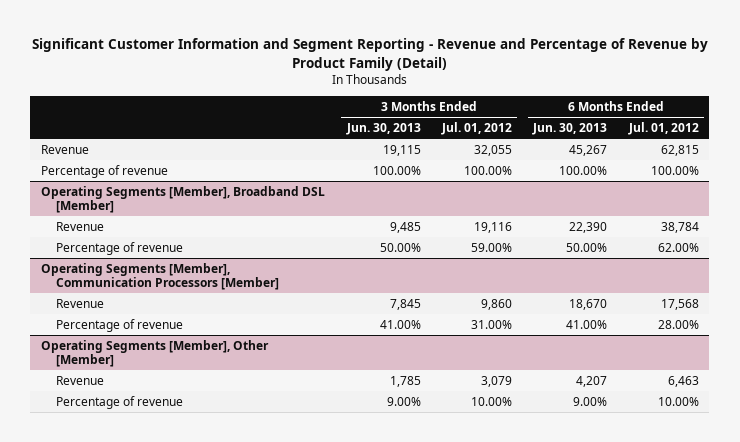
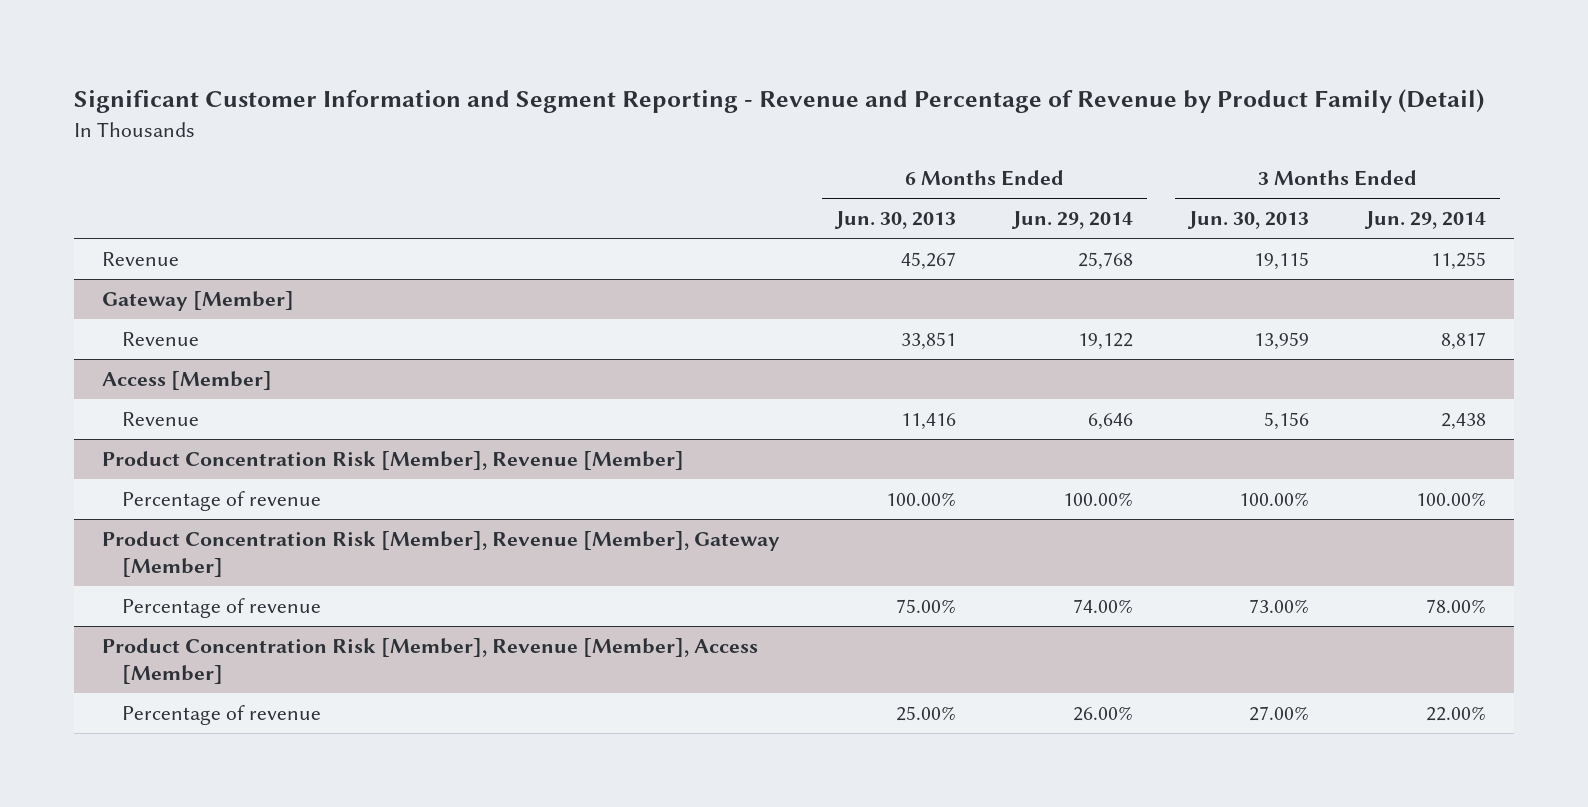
[440,122,512,136] Jul. 01, 2012 -> none
[627,122,699,136] Jul. 01, 2012 -> none
none -> [1010,211,1133,230] Jun. 29, 2014
none -> [1363,211,1486,230] Jun. 29, 2014
none -> [101,291,294,312] Gateway [Member]
none -> [121,332,199,347] Revenue
none -> [101,371,272,391] Access [Member]
none -> [121,412,199,427] Revenue
none -> [101,451,684,471] Product Concentration Risk [Member], Revenue [Member]
[41,185,326,213] Operating Segments [Member], Broadband DSL [Member] -> none
[56,221,105,231] Revenue -> none
[41,262,280,290] Operating Segments [Member], Communication Processors [Member] -> none
[56,298,105,308] Revenue -> none
[41,339,270,367] Operating Segments [Member], Other [Member] -> none
[56,375,105,385] Revenue -> none
[56,395,184,409] Percentage of revenue -> none
none -> [101,531,780,577] Product Concentration Risk [Member], Revenue [Member], Gateway [Member]
[379,242,421,252] 50.00% -> [1249,599,1310,614] 73.00%
[566,242,608,252] 50.00% -> [896,599,957,614] 75.00%
none -> [101,638,758,684] Product Concentration Risk [Member], Revenue [Member], Access [Member]
[379,319,421,329] 41.00% -> [1249,706,1310,722] 27.00%
[566,319,608,329] 41.00% -> [896,706,957,722] 25.00%

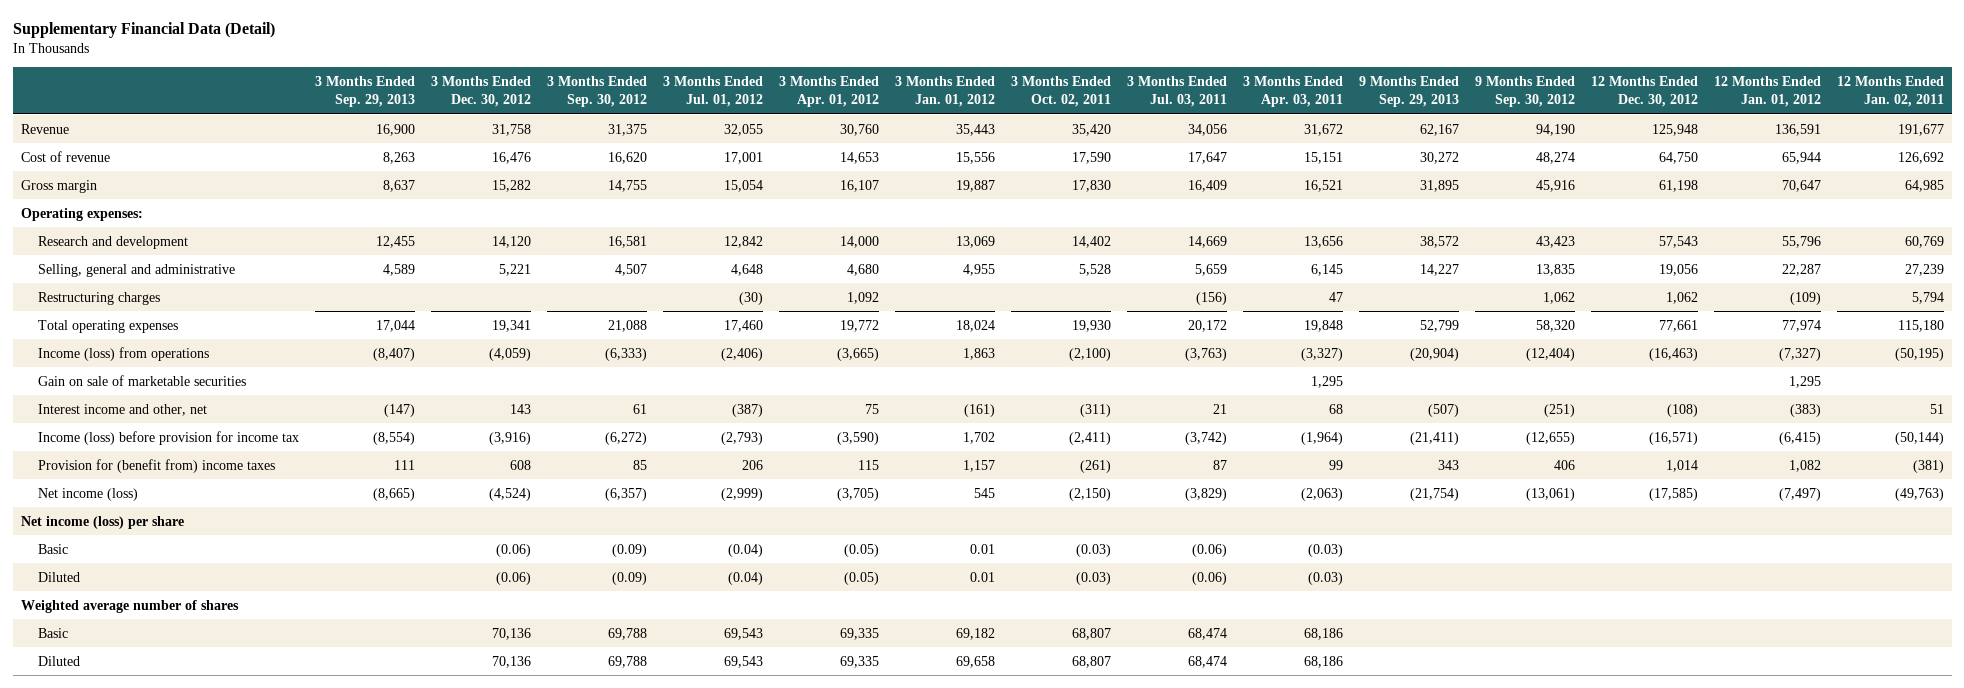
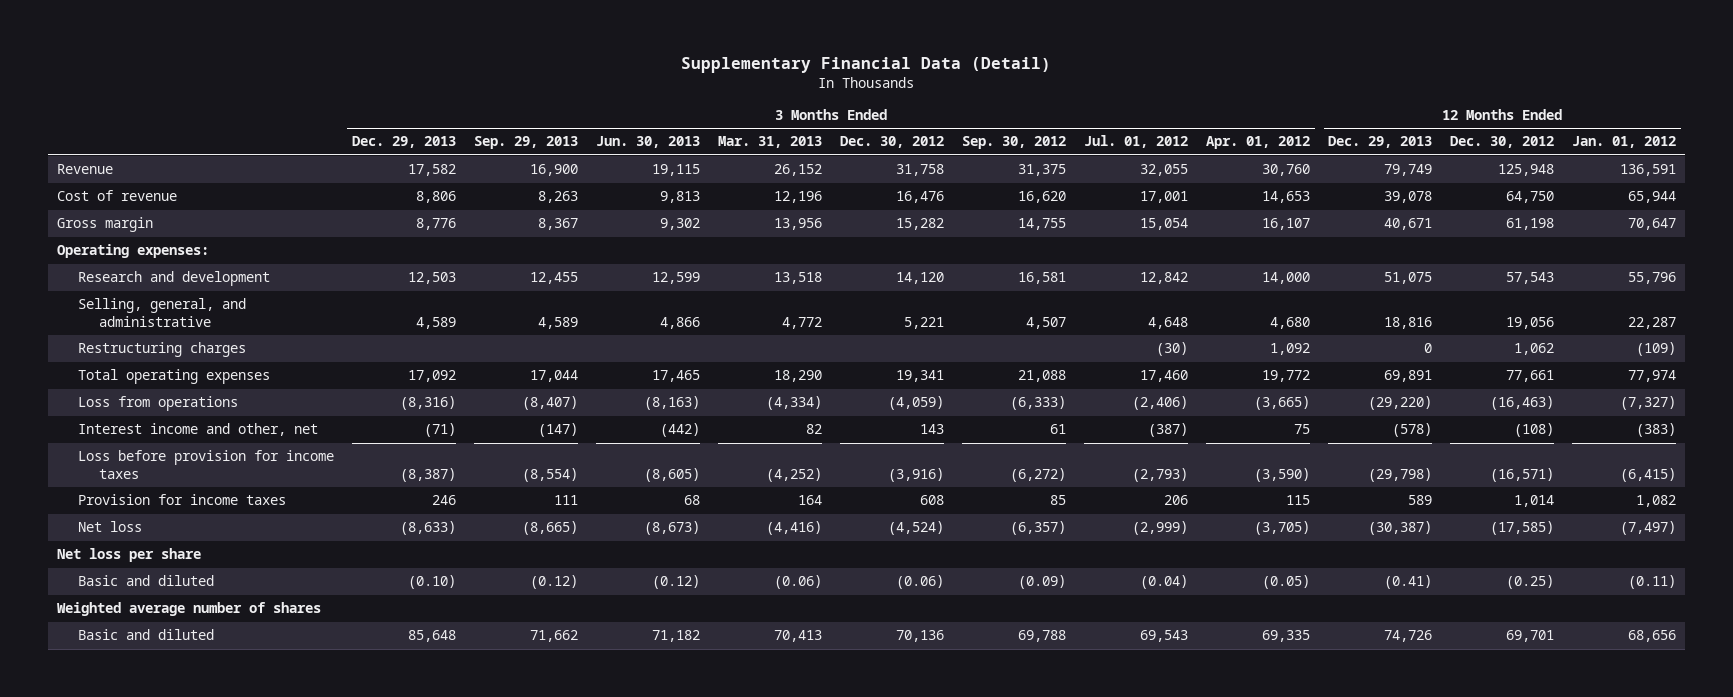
[895,75,996,108] 3 Months Ended Jan. 01, 2012 -> none
[1011,75,1112,108] 3 Months Ended Oct. 02, 2011 -> none
[1127,75,1228,108] 3 Months Ended Jul. 03, 2011 -> none
[1243,75,1344,108] 3 Months Ended Apr. 03, 2011 -> none
[1359,75,1460,108] 9 Months Ended Sep. 29, 2013 -> none
[1474,75,1575,108] 9 Months Ended Sep. 30, 2012 -> none
[1836,75,1944,108] 12 Months Ended Jan. 02, 2011 -> none
none -> [351,136,456,149] Dec. 29, 2013
none -> [595,136,700,149] Jun. 30, 2013
none -> [717,136,822,149] Mar. 31, 2013
none -> [1328,136,1433,149] Dec. 29, 2013
[383,179,416,192] 8,637 -> [537,218,578,231] 8,367
[38,263,236,277] Selling, general and administrative -> [77,298,246,328] Selling, general, and administrative
[38,374,247,386] Gain on sale of marketable securities -> none
[38,346,210,361] Income (loss) from operations -> [77,396,238,412] Loss from operations
[38,543,69,554] Basic -> none
[38,571,81,582] Diluted -> none
[38,430,300,445] Income (loss) before provision for income tax -> [77,450,334,480] Loss before provision for income taxes
[38,458,276,473] Provision for (benefit from) income taxes -> [77,494,286,506] Provision for income taxes
[38,487,139,501] Net income (loss) -> [77,521,142,533] Net loss
[20,515,184,529] Net income (loss) per share -> [56,548,201,563] Net loss per share
none -> [77,575,214,587] Basic and diluted
[38,627,69,638] Basic -> none
[38,655,81,666] Diluted -> none
none -> [77,629,214,641] Basic and diluted

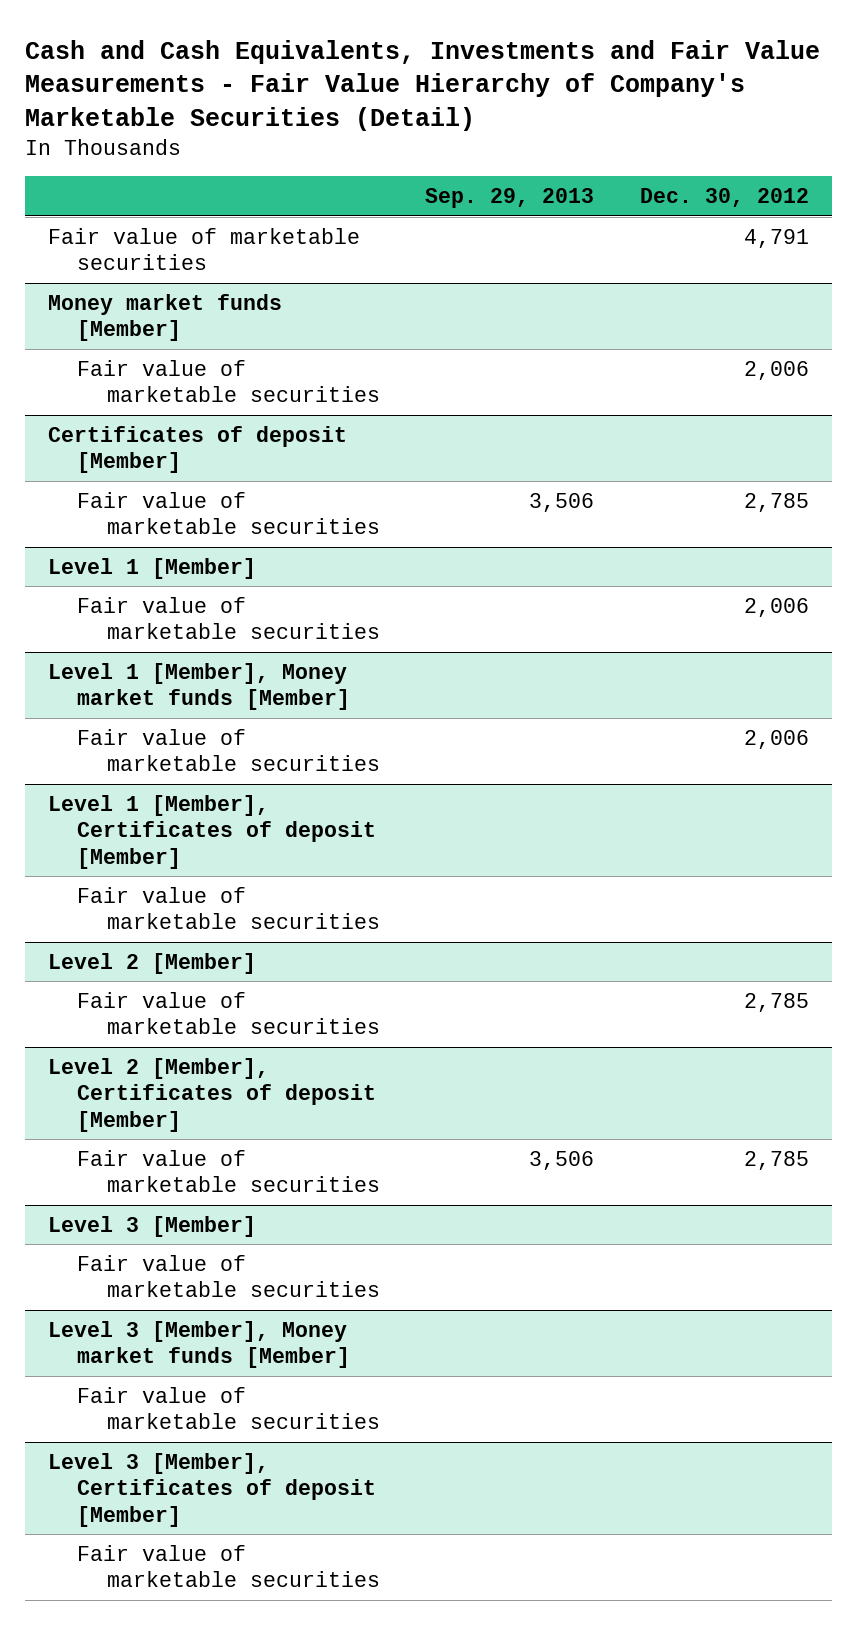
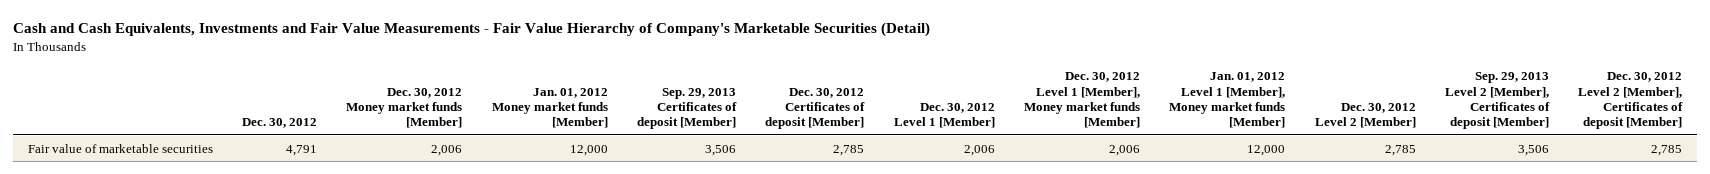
[425,188,595,209] Sep. 29, 2013 -> none
none -> [346,87,463,129] Dec. 30, 2012 Money market funds [Member]
none -> [491,87,608,129] Jan. 01, 2012 Money market funds [Member]
none -> [637,87,738,130] Sep. 29, 2013 Certificates of deposit [Member]
none -> [765,87,866,130] Dec. 30, 2012 Certificates of deposit [Member]
none -> [893,103,995,129] Dec. 30, 2012 Level 1 [Member]
none -> [1024,72,1141,129] Dec. 30, 2012 Level 1 [Member], Money market funds [Member]
none -> [1169,72,1286,129] Jan. 01, 2012 Level 1 [Member], Money market funds [Member]
none -> [1314,103,1416,129] Dec. 30, 2012 Level 2 [Member]
none -> [1445,72,1551,130] Sep. 29, 2013 Level 2 [Member], Certificates of deposit [Member]
none -> [1578,72,1684,130] Dec. 30, 2012 Level 2 [Member], Certificates of deposit [Member]
[48,293,283,342] Money market funds [Member] -> none
[77,359,380,403] Fair value of marketable securities -> none
[48,425,348,474] Certificates of deposit [Member] -> none
[77,491,380,535] Fair value of marketable securities -> none
[48,557,257,579] Level 1 [Member] -> none
[77,596,380,640] Fair value of marketable securities -> none
[48,662,351,711] Level 1 [Member], Money market funds [Member] -> none
[77,728,380,772] Fair value of marketable securities -> none
[48,794,377,869] Level 1 [Member], Certificates of deposit [Member] -> none
[77,886,380,930] Fair value of marketable securities -> none
[48,952,257,974] Level 2 [Member] -> none
[77,991,380,1035] Fair value of marketable securities -> none
[48,1057,377,1132] Level 2 [Member], Certificates of deposit [Member] -> none
[77,1149,380,1193] Fair value of marketable securities -> none
[48,1215,257,1237] Level 3 [Member] -> none
[77,1254,380,1298] Fair value of marketable securities -> none
[48,1320,351,1369] Level 3 [Member], Money market funds [Member] -> none
[77,1386,380,1430] Fair value of marketable securities -> none
[48,1452,377,1527] Level 3 [Member], Certificates of deposit [Member] -> none
[77,1544,380,1588] Fair value of marketable securities -> none

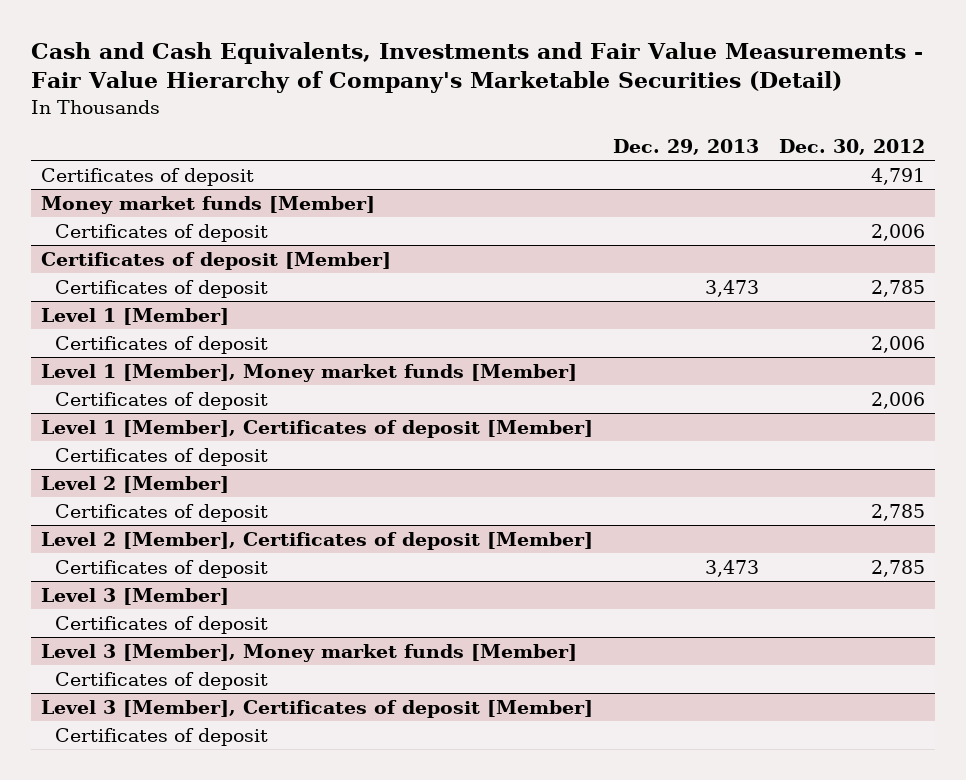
[346,87,463,129] Dec. 30, 2012 Money market funds [Member] -> none
[491,87,608,129] Jan. 01, 2012 Money market funds [Member] -> none
[637,87,738,130] Sep. 29, 2013 Certificates of deposit [Member] -> none
[765,87,866,130] Dec. 30, 2012 Certificates of deposit [Member] -> none
[893,103,995,129] Dec. 30, 2012 Level 1 [Member] -> none
[1024,72,1141,129] Dec. 30, 2012 Level 1 [Member], Money market funds [Member] -> none
[1169,72,1286,129] Jan. 01, 2012 Level 1 [Member], Money market funds [Member] -> none
[1314,103,1416,129] Dec. 30, 2012 Level 2 [Member] -> none
[1445,72,1551,130] Sep. 29, 2013 Level 2 [Member], Certificates of deposit [Member] -> none
[1578,72,1684,130] Dec. 30, 2012 Level 2 [Member], Certificates of deposit [Member] -> none
none -> [612,139,759,156] Dec. 29, 2013
[27,143,213,153] Fair value of marketable securities -> [40,167,254,186] Certificates of deposit
none -> [40,195,375,214] Money market funds [Member]
none -> [55,223,269,242] Certificates of deposit
none -> [40,251,391,270] Certificates of deposit [Member]
none -> [55,279,269,298] Certificates of deposit
none -> [40,307,229,325] Level 1 [Member]
none -> [55,335,269,354] Certificates of deposit
none -> [40,363,577,382] Level 1 [Member], Money market funds [Member]
none -> [55,391,269,410] Certificates of deposit
none -> [40,419,593,438] Level 1 [Member], Certificates of deposit [Member]
none -> [55,447,269,466] Certificates of deposit
none -> [40,475,229,493] Level 2 [Member]
none -> [55,503,269,522] Certificates of deposit
none -> [40,531,593,550] Level 2 [Member], Certificates of deposit [Member]
none -> [55,559,269,578] Certificates of deposit
none -> [40,587,229,605] Level 3 [Member]
none -> [55,615,269,634] Certificates of deposit
none -> [40,643,577,662] Level 3 [Member], Money market funds [Member]
none -> [55,671,269,690] Certificates of deposit
none -> [40,699,593,718] Level 3 [Member], Certificates of deposit [Member]
none -> [55,727,269,746] Certificates of deposit

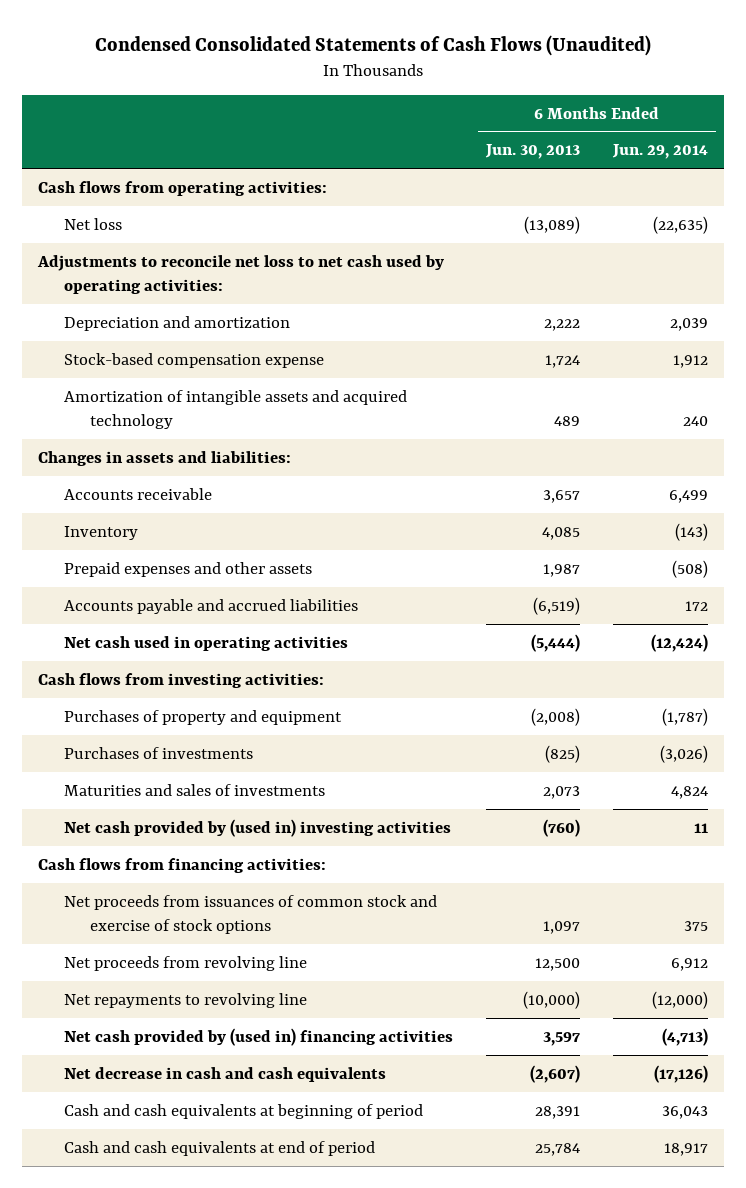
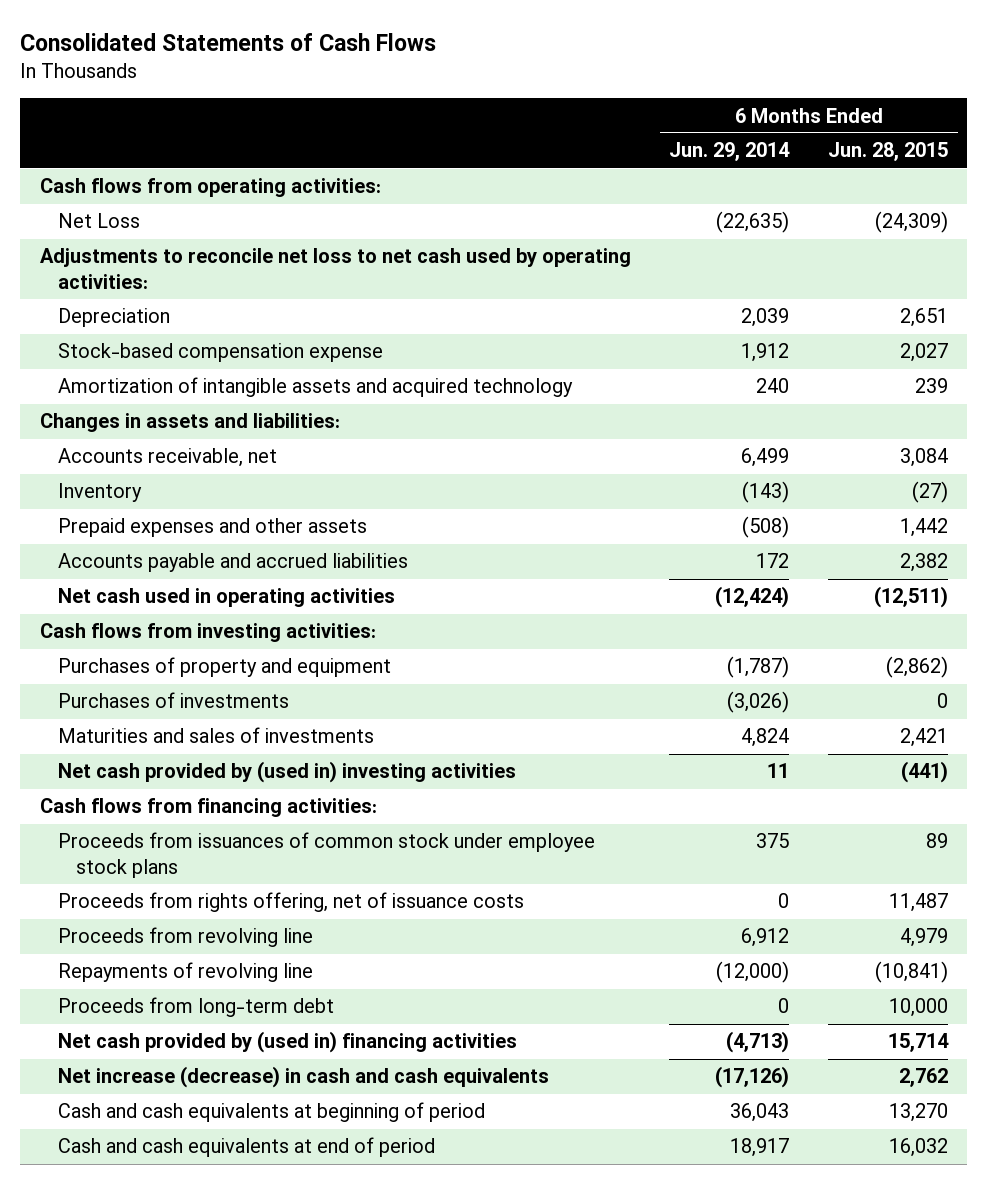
[94,34,651,56] Condensed Consolidated Statements of Cash Flows (Unaudited) -> [20,33,437,52] Consolidated Statements of Cash Flows
[484,144,580,160] Jun. 30, 2013 -> none
none -> [828,142,949,162] Jun. 28, 2015
[64,217,123,230] Net loss -> [57,213,140,229] Net Loss
[64,315,291,331] Depreciation and amortization -> [57,308,170,328] Depreciation
[64,487,213,500] Accounts receivable -> [57,448,277,468] Accounts receivable, net
[64,894,438,934] Net proceeds from issuances of common stock and exercise of stock options -> [57,832,595,879] Proceeds from issuances of common stock under employee stock plans
none -> [57,892,524,913] Proceeds from rights offering, net of issuance costs
[64,955,308,971] Net proceeds from revolving line -> [57,927,313,948] Proceeds from revolving line
[64,992,308,1008] Net repayments to revolving line -> [57,962,313,983] Repayments of revolving line
none -> [57,997,334,1018] Proceeds from long-term debt
[64,1066,387,1082] Net decrease in cash and cash equivalents -> [57,1066,549,1089] Net increase (decrease) in cash and cash equivalents

